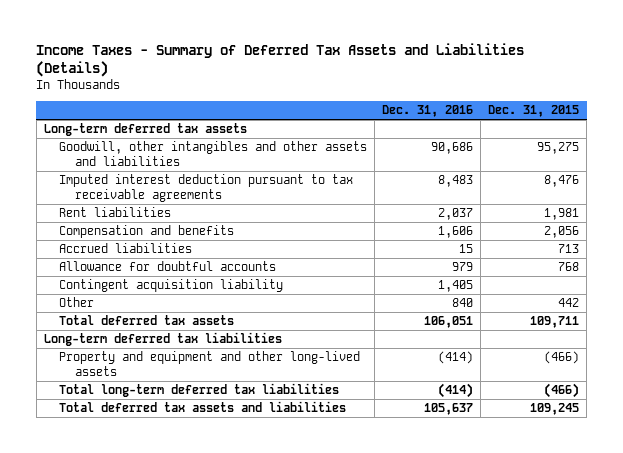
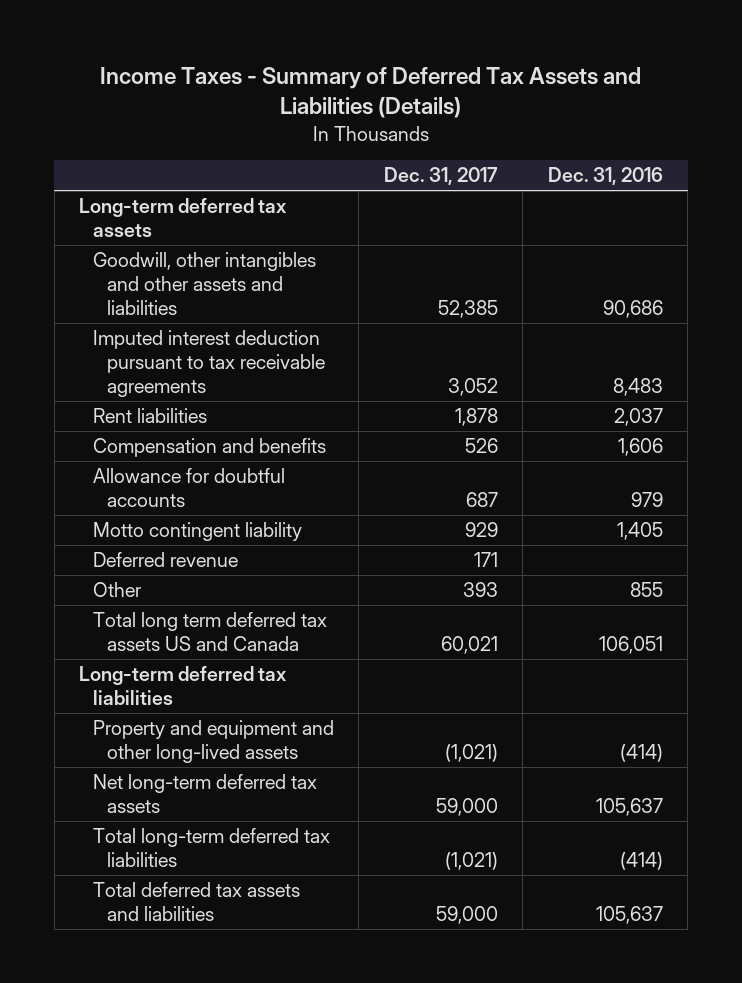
[488,105,580,118] Dec. 31, 2015 -> none
none -> [383,167,498,186] Dec. 31, 2017
[59,243,193,254] Accrued liabilities -> none
[59,279,284,293] Contingent acquisition liability -> [93,522,303,542] Motto contingent liability
none -> [93,552,239,568] Deferred revenue
[452,298,474,308] 840 -> [629,582,663,598] 855
[59,315,235,326] Total deferred tax assets -> [93,612,328,652] Total long term deferred tax assets US and Canada
none -> [93,774,318,814] Net long-term deferred tax assets

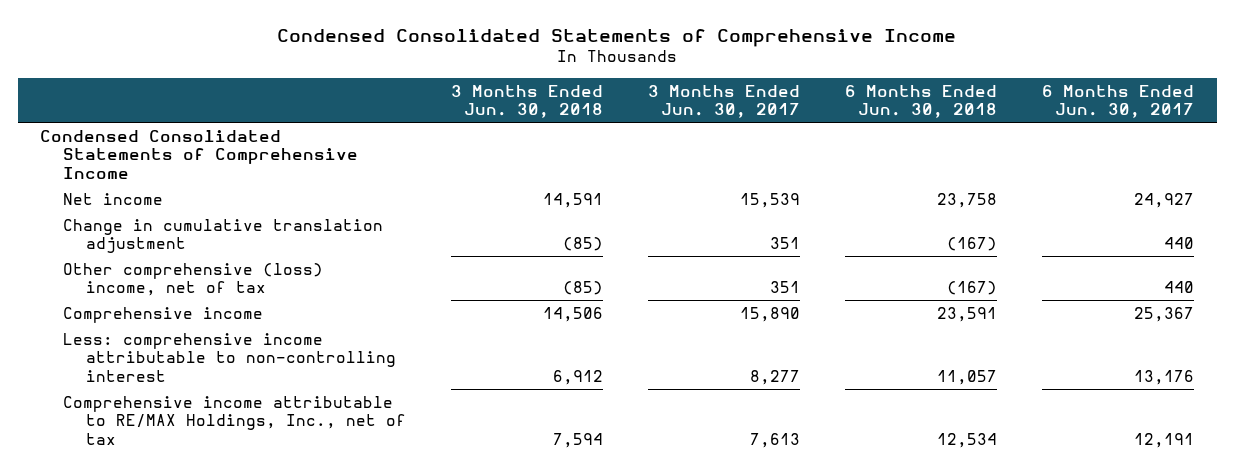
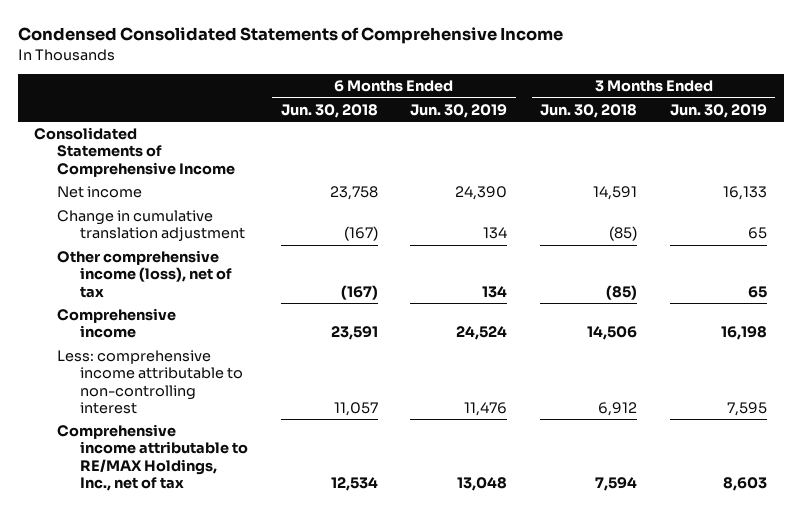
[648,84,801,119] 3 Months Ended Jun. 30, 2017 -> none
[1042,84,1195,119] 6 Months Ended Jun. 30, 2017 -> none
none -> [410,103,508,118] Jun. 30, 2019
none -> [670,103,768,118] Jun. 30, 2019
[40,129,359,180] Condensed Consolidated Statements of Comprehensive Income -> [34,127,236,177] Consolidated Statements of Comprehensive Income
[63,262,324,297] Other comprehensive (loss) income, net of tax -> [57,250,232,298] Other comprehensive income (loss), net of tax

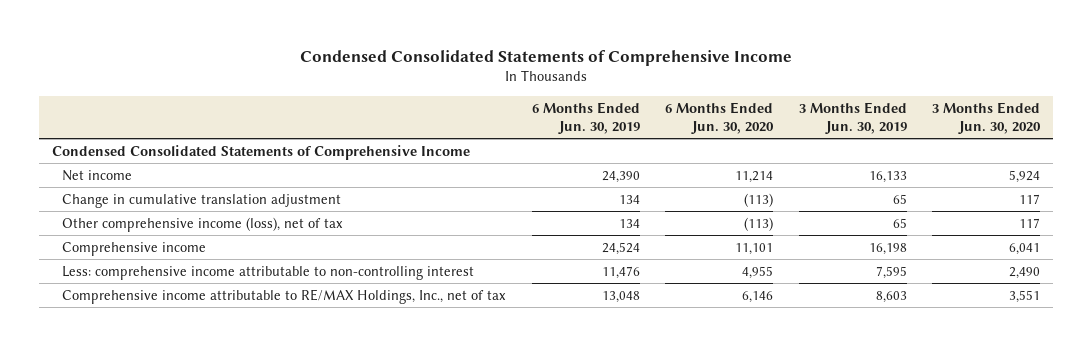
[280,103,378,118] Jun. 30, 2018 -> none
[540,103,638,118] Jun. 30, 2018 -> none
none -> [665,101,775,135] 6 Months Ended Jun. 30, 2020
none -> [932,101,1042,135] 3 Months Ended Jun. 30, 2020
[34,127,236,177] Consolidated Statements of Comprehensive Income -> [51,144,470,160] Condensed Consolidated Statements of Comprehensive Income

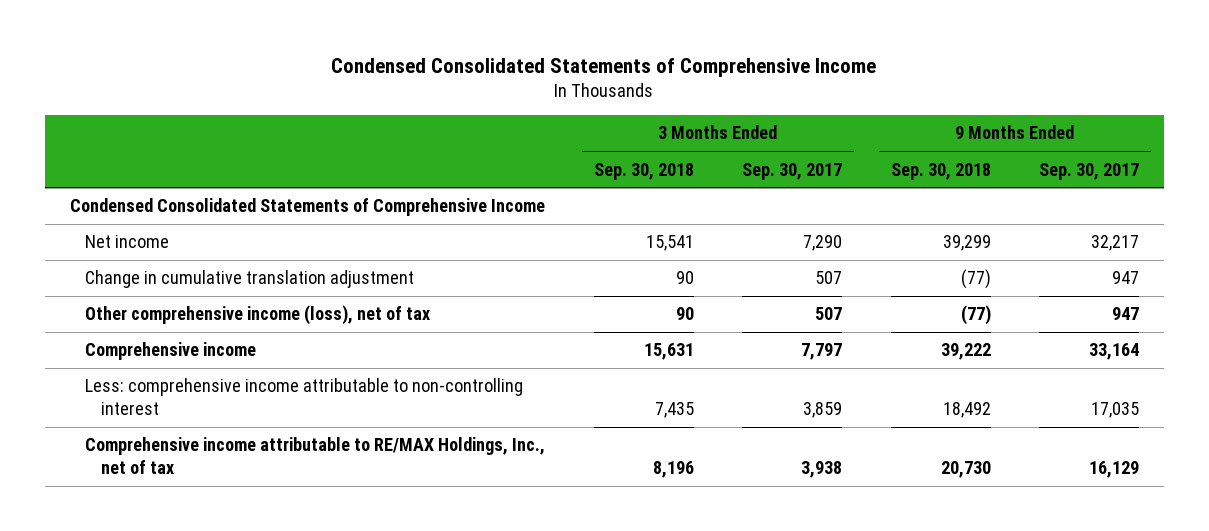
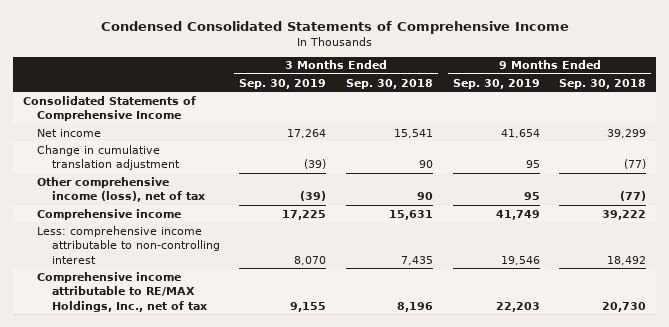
[742,162,843,180] Sep. 30, 2017 -> none
[1039,162,1140,180] Sep. 30, 2017 -> none
none -> [239,78,327,89] Sep. 30, 2019
none -> [452,78,540,89] Sep. 30, 2019
[69,198,545,217] Condensed Consolidated Statements of Comprehensive Income -> [23,95,197,122] Consolidated Statements of Comprehensive Income

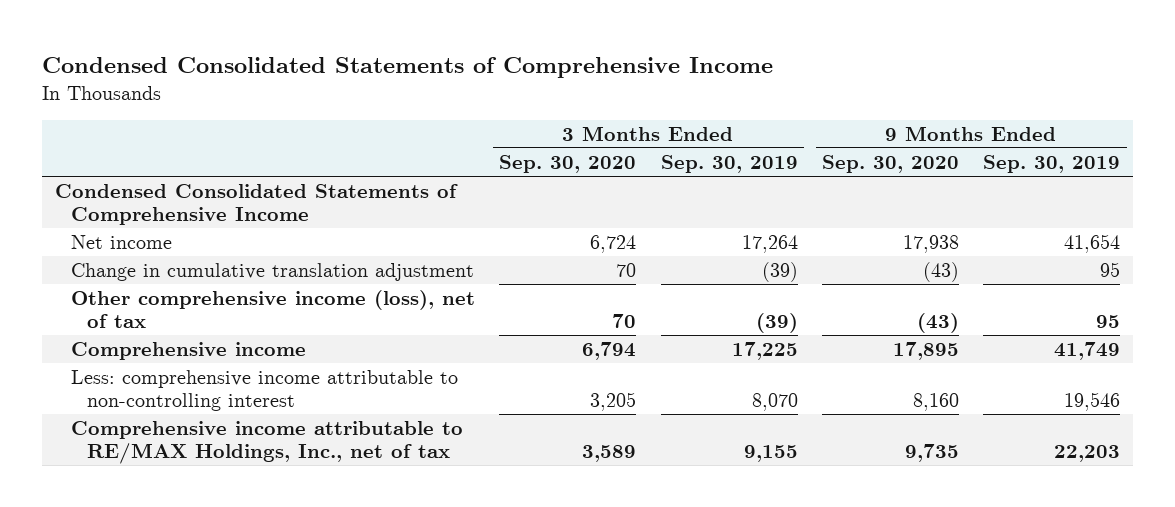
[346,78,434,89] Sep. 30, 2018 -> none
[559,78,647,89] Sep. 30, 2018 -> none
none -> [499,154,637,173] Sep. 30, 2020
none -> [822,154,960,173] Sep. 30, 2020
[23,95,197,122] Consolidated Statements of Comprehensive Income -> [54,184,458,225] Condensed Consolidated Statements of Comprehensive Income

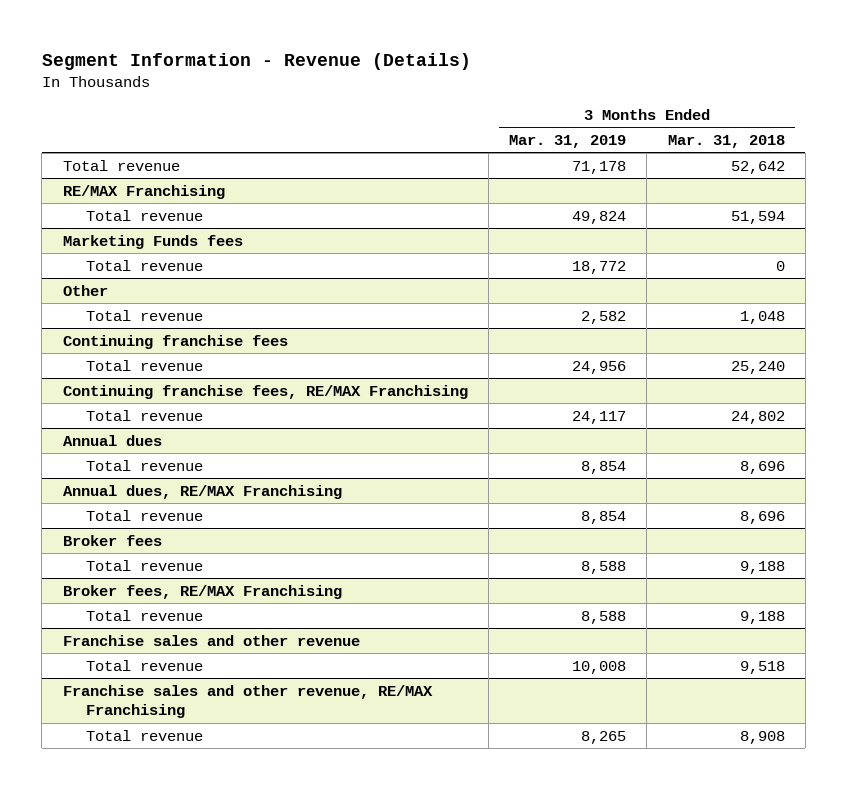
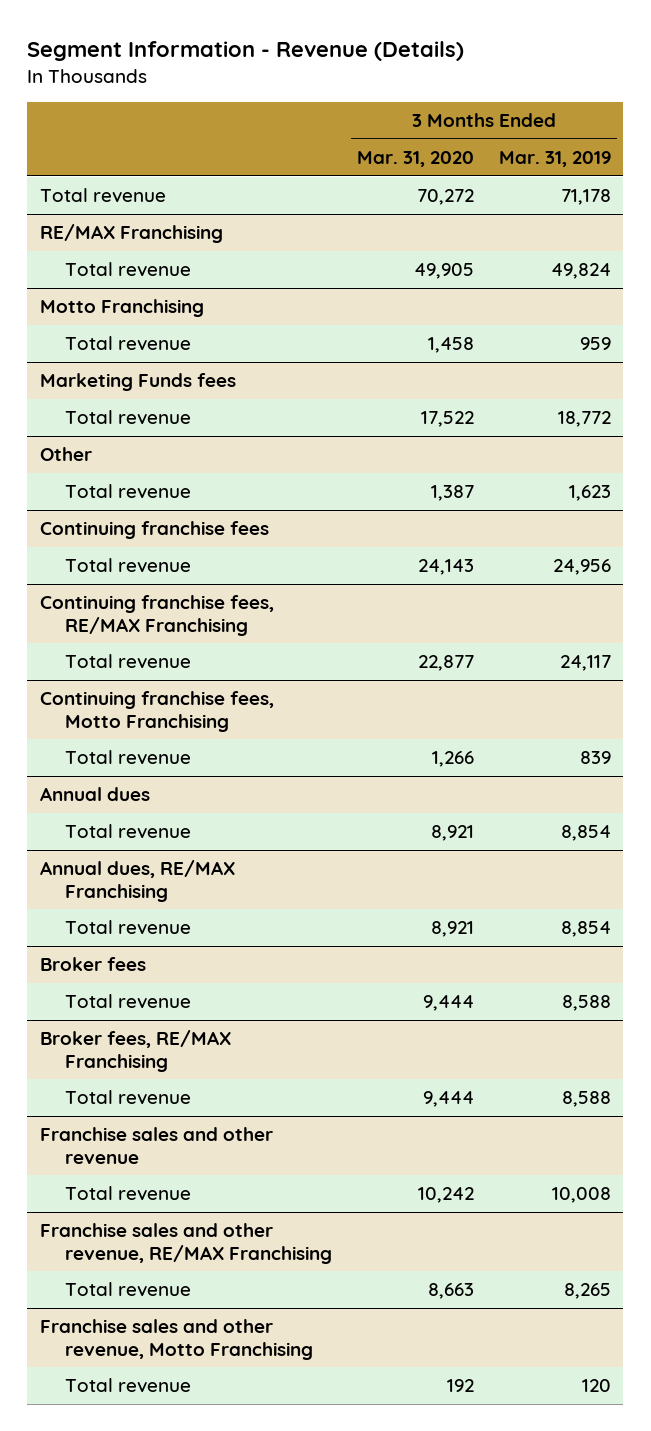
[667,134,785,148] Mar. 31, 2018 -> none
none -> [356,151,474,168] Mar. 31, 2020
none -> [39,299,204,318] Motto Franchising
none -> [64,336,191,352] Total revenue
[581,310,627,324] 2,582 -> [568,485,611,502] 1,623
none -> [39,691,274,732] Continuing franchise fees, Motto Franchising
none -> [64,750,191,766] Total revenue
none -> [39,1319,313,1360] Franchise sales and other revenue, Motto Franchising
none -> [64,1378,191,1394] Total revenue

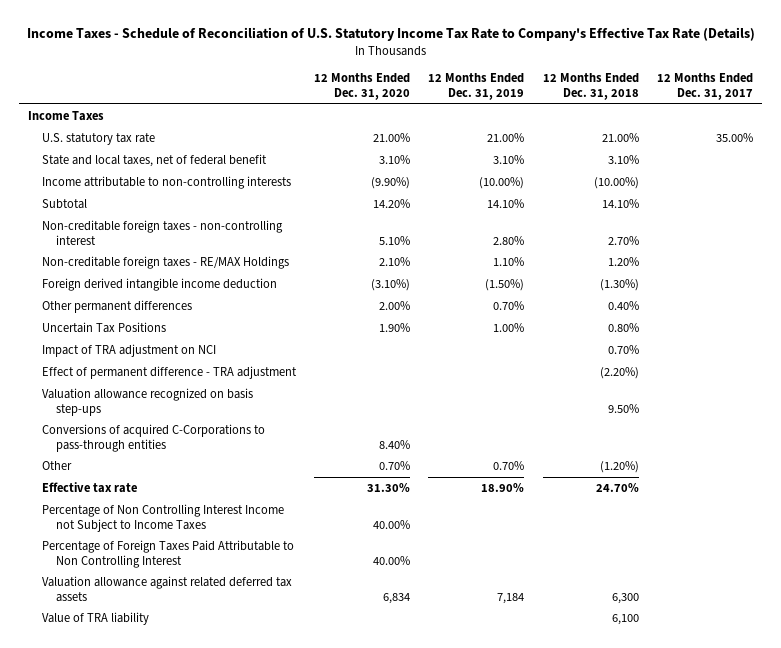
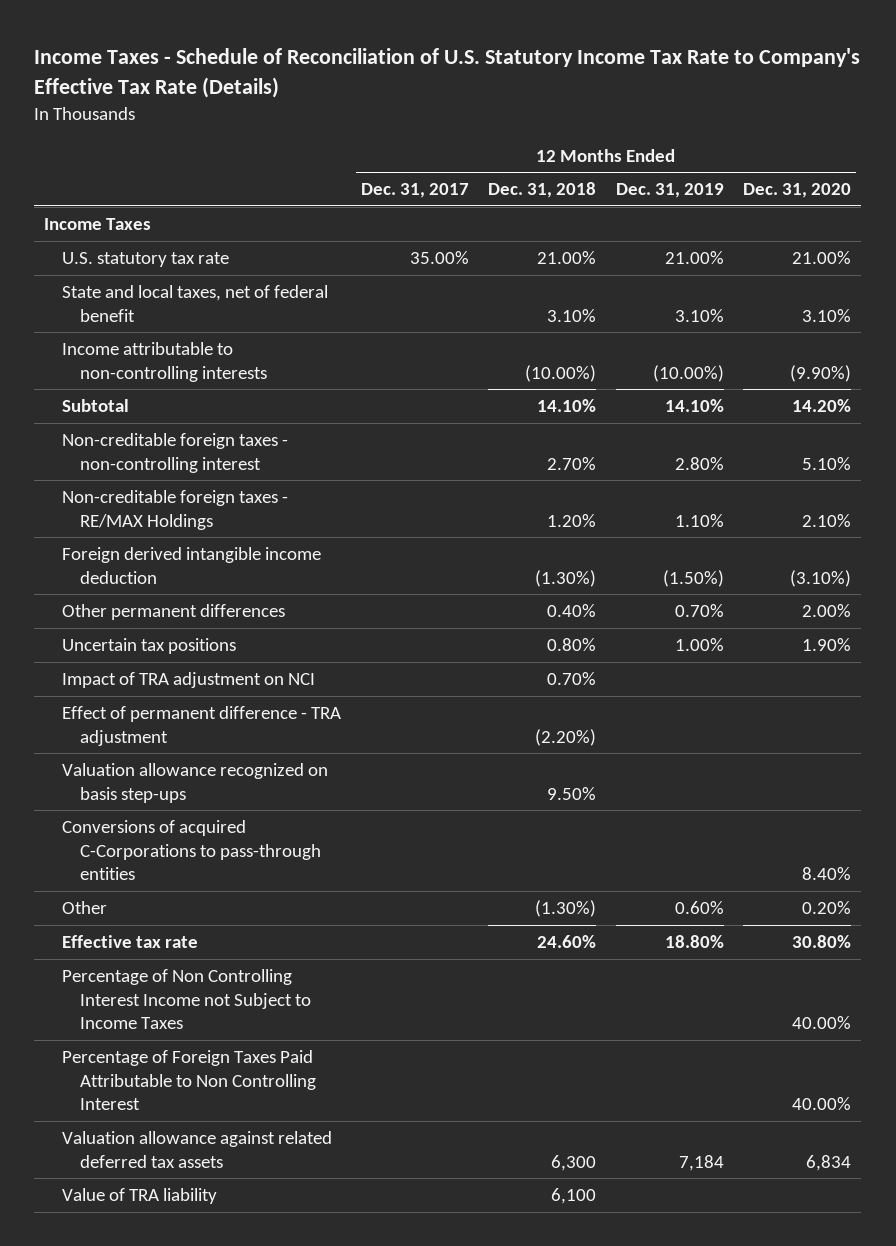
[42,321,167,333] Uncertain Tax Positions -> [62,638,237,655] Uncertain tax positions
[379,460,411,470] 0.70% -> [802,901,852,915] 0.20%
[493,460,525,470] 0.70% -> [674,901,724,915] 0.60%
[599,460,639,473] (1.20%) -> [535,900,597,918] (1.30%)
[367,482,411,492] 31.30% -> [792,935,852,949] 30.80%
[481,482,525,492] 18.90% -> [664,935,724,949] 18.80%
[595,482,639,492] 24.70% -> [537,935,597,949] 24.60%

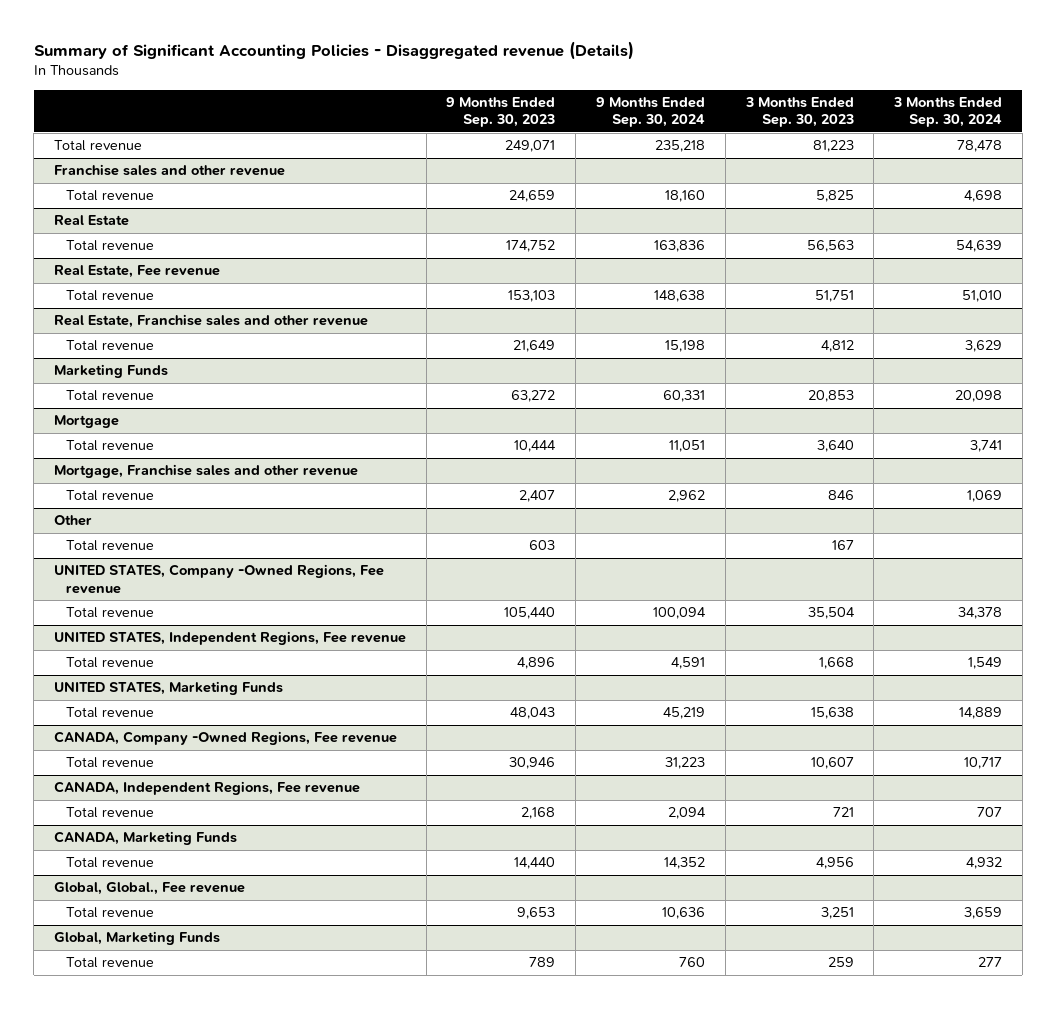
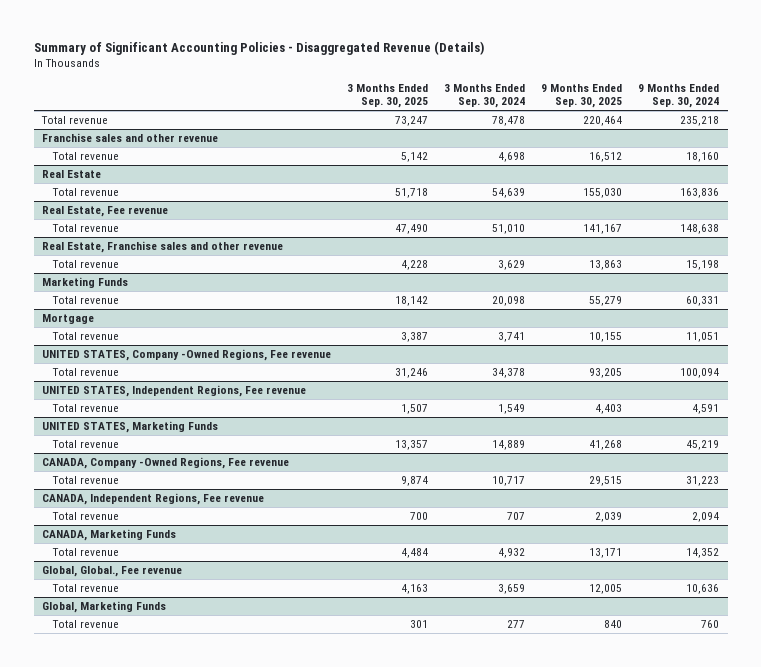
[33,40,634,60] Summary of Significant Accounting Policies - Disaggregated revenue (Details) -> [33,40,484,55] Summary of Significant Accounting Policies - Disaggregated Revenue (Details)
[446,96,556,128] 9 Months Ended Sep. 30, 2023 -> none
[744,96,854,128] 3 Months Ended Sep. 30, 2023 -> none
none -> [346,83,428,109] 3 Months Ended Sep. 30, 2025
none -> [541,83,623,109] 9 Months Ended Sep. 30, 2025
[53,464,358,479] Mortgage, Franchise sales and other revenue -> none
[66,490,155,502] Total revenue -> none
[53,515,92,527] Other -> none
[66,540,155,552] Total revenue -> none

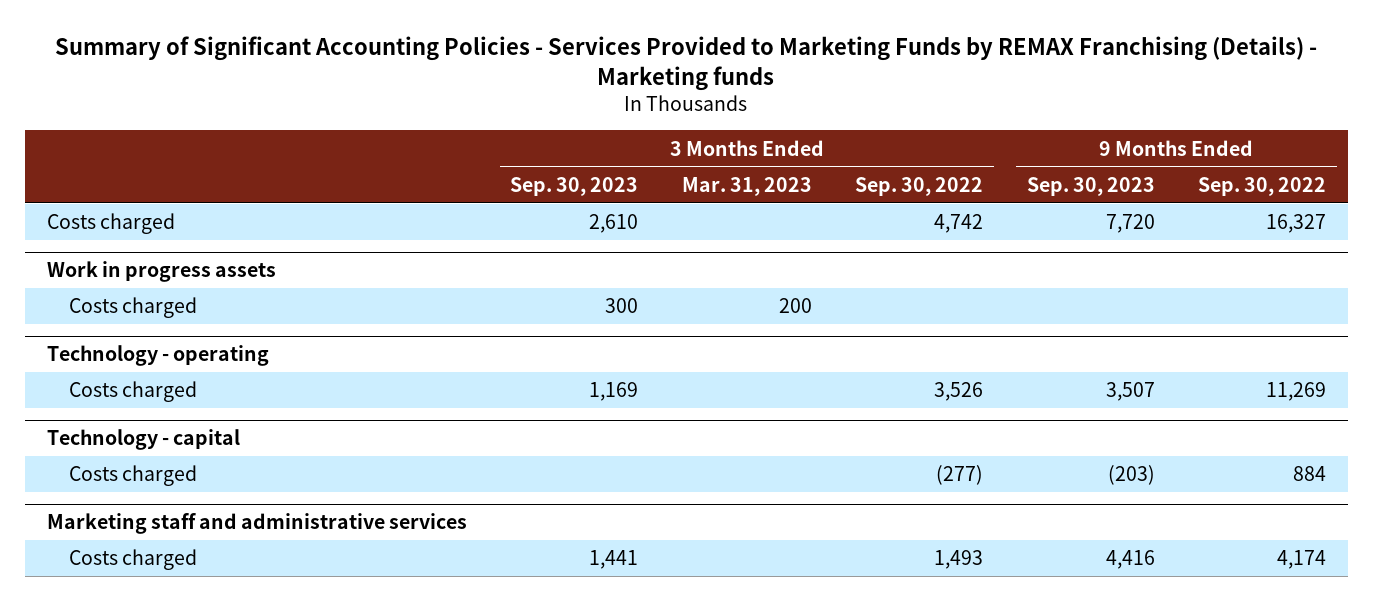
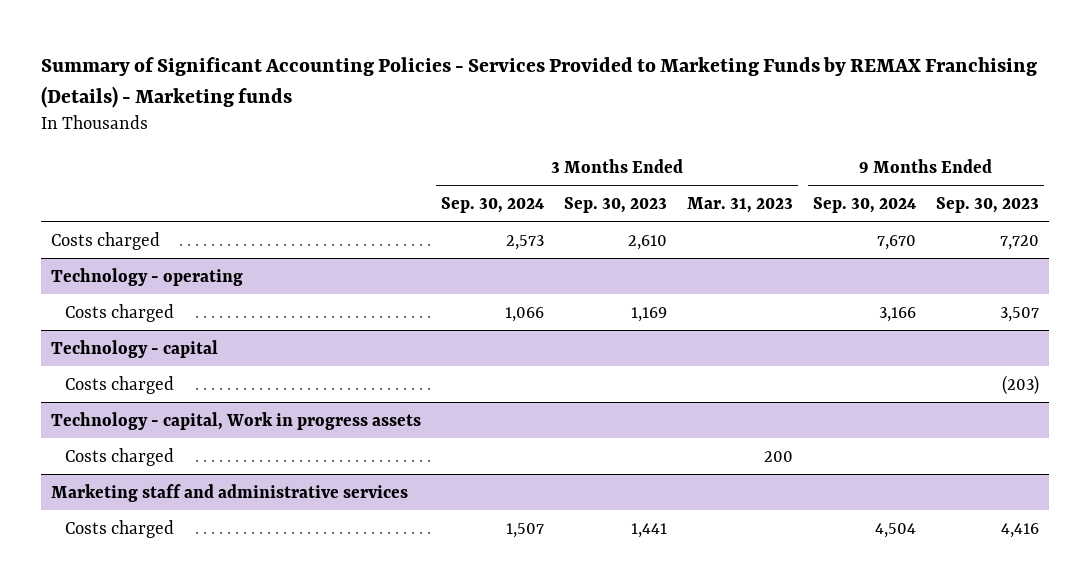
[855,176,984,196] Sep. 30, 2022 -> none
[1197,176,1326,196] Sep. 30, 2022 -> none
none -> [441,197,545,214] Sep. 30, 2024
none -> [812,197,916,214] Sep. 30, 2024
[46,261,276,283] Work in progress assets -> none
[68,297,197,319] Costs charged -> none
none -> [51,411,422,430] Technology - capital, Work in progress assets
none -> [65,447,175,466] Costs charged

